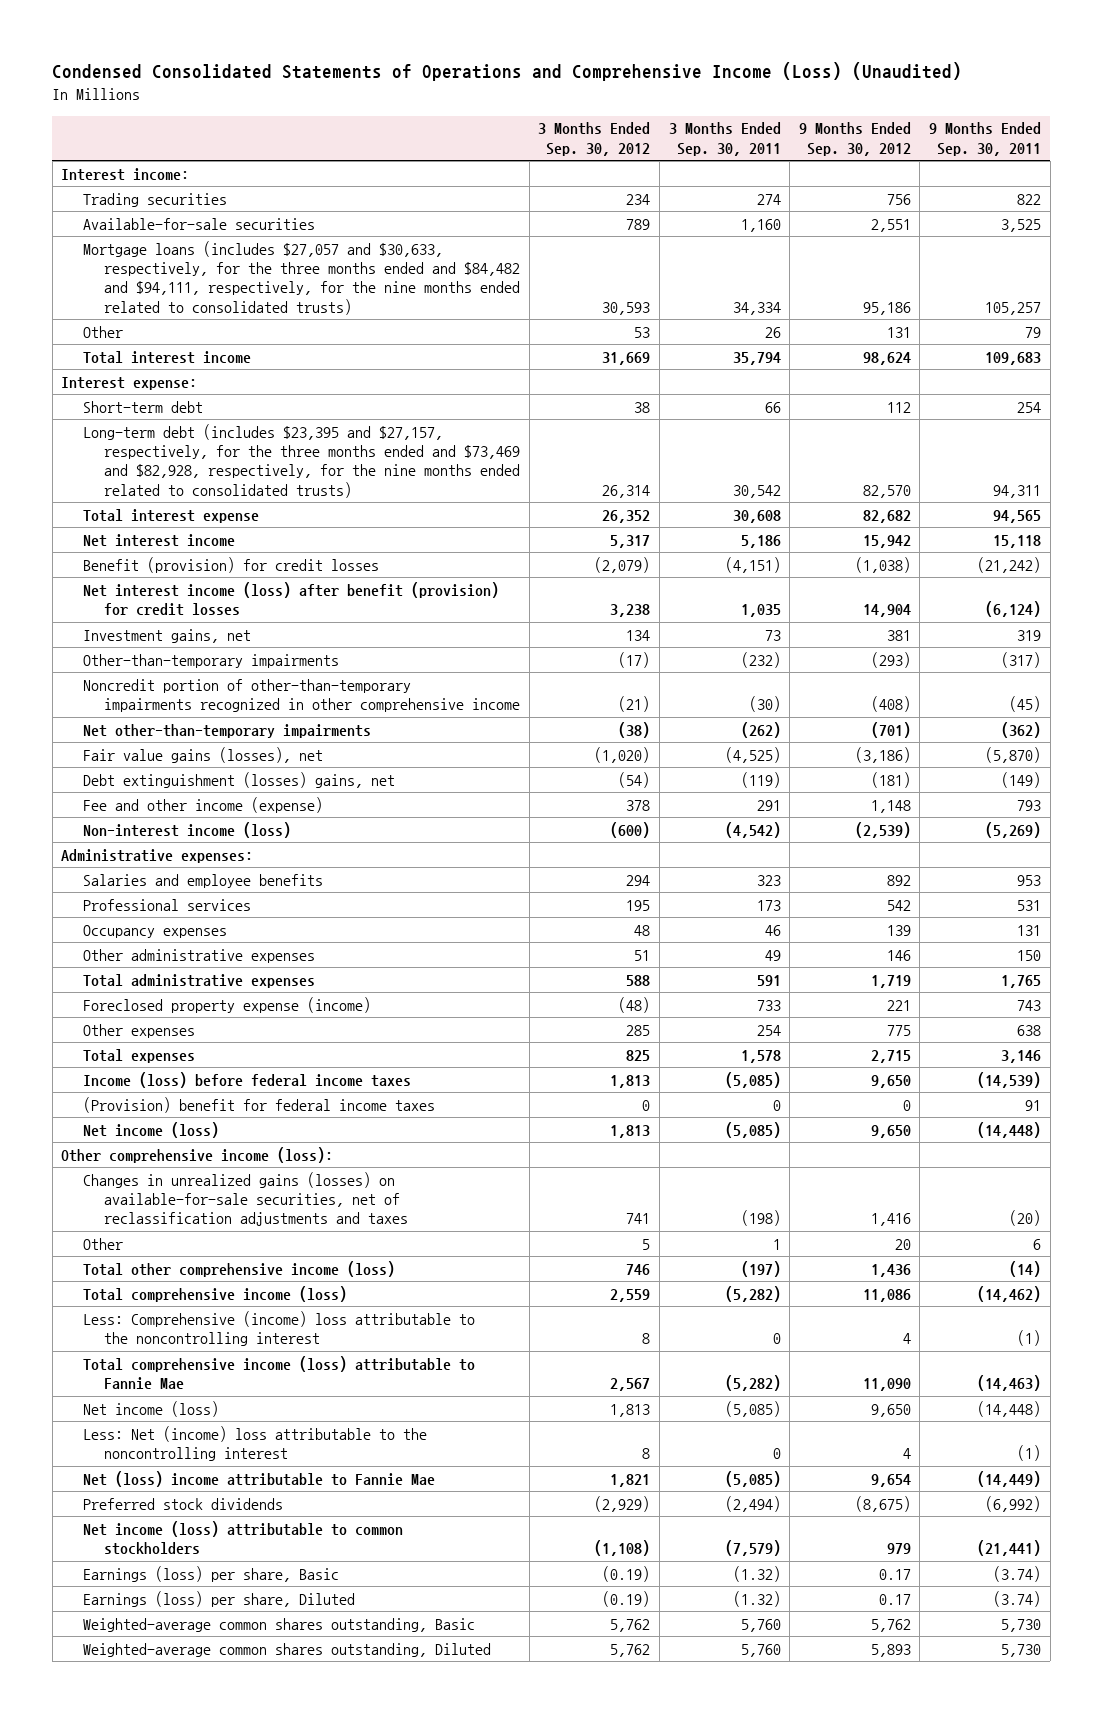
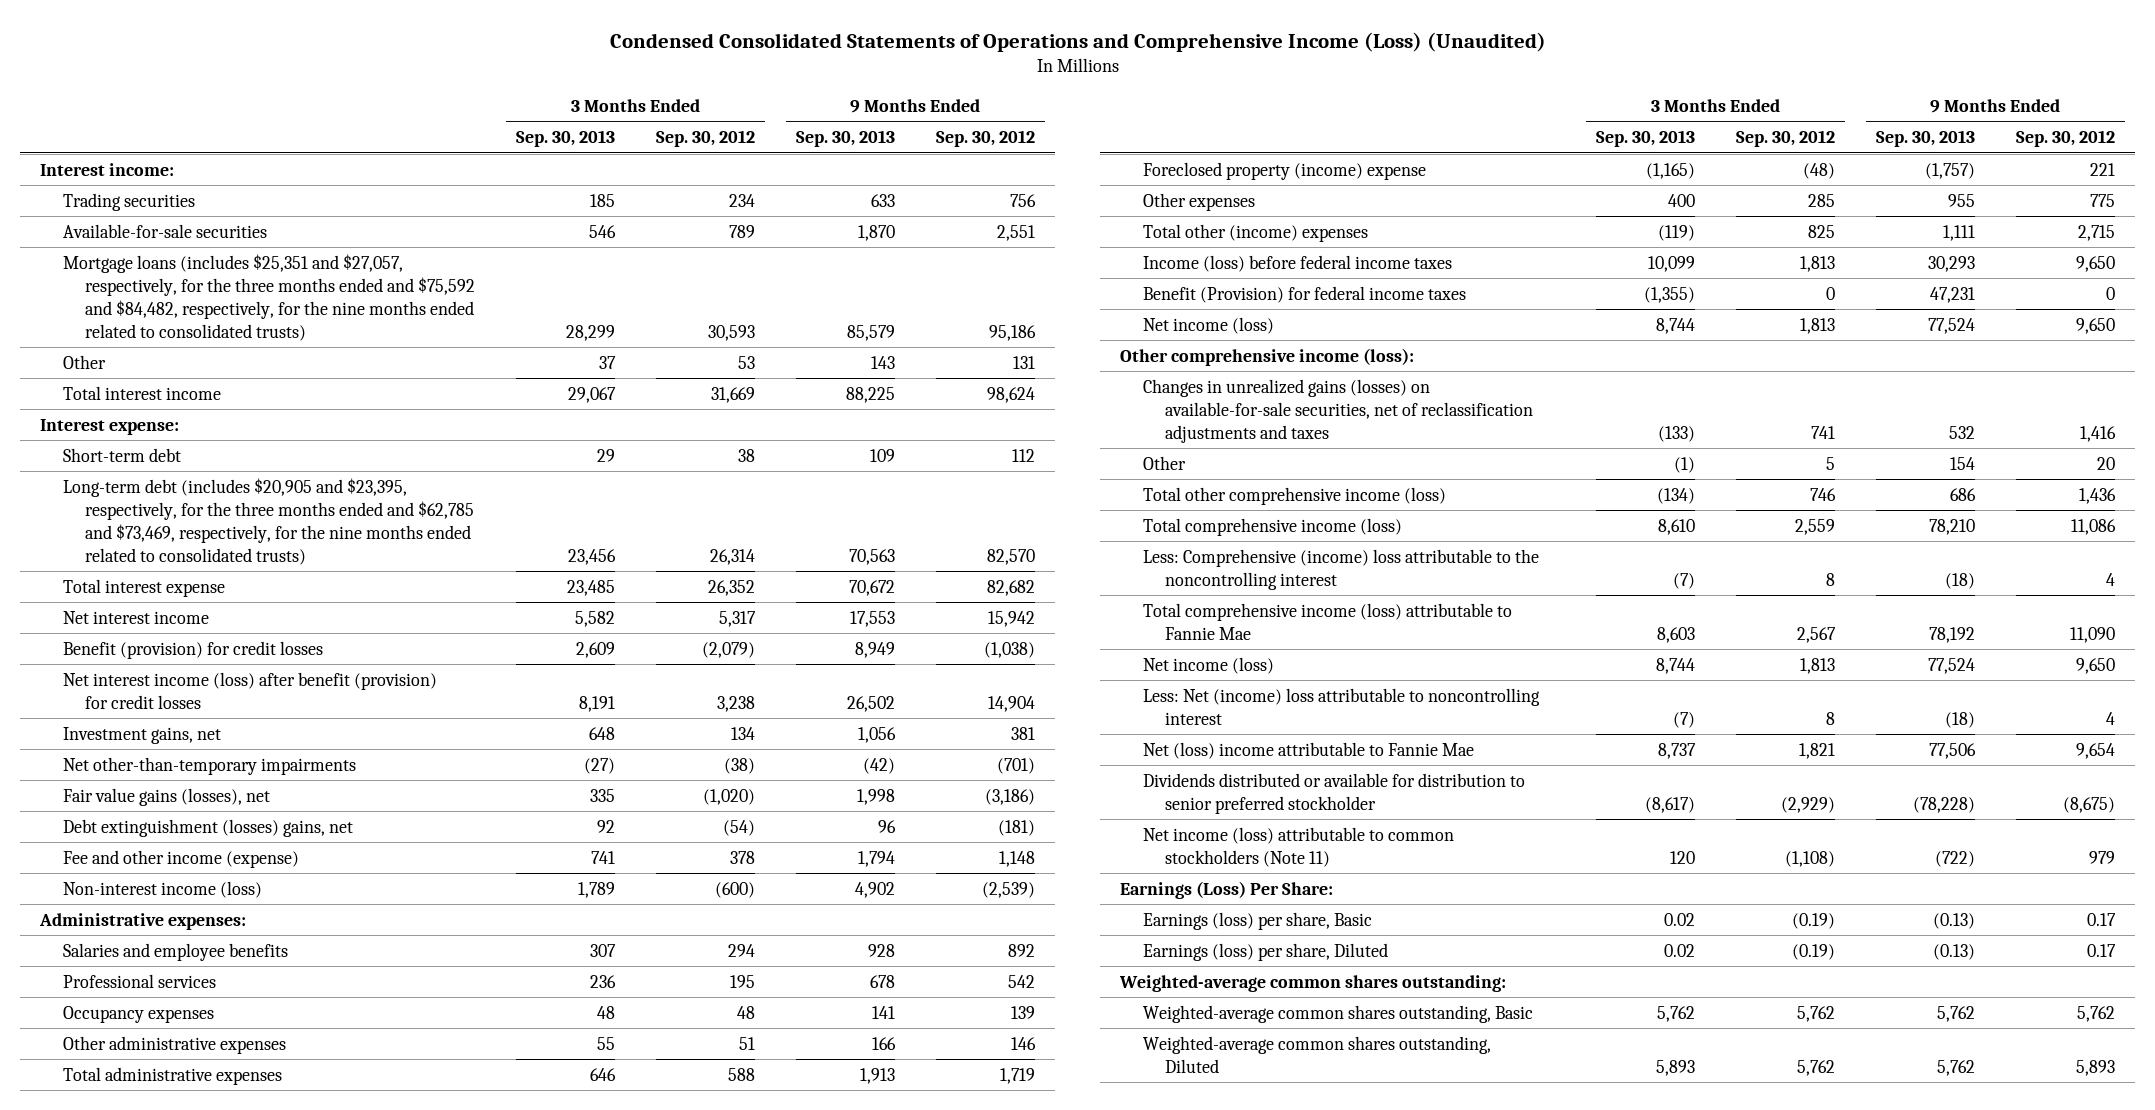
[668,122,781,156] 3 Months Ended Sep. 30, 2011 -> none
[929,122,1042,156] 9 Months Ended Sep. 30, 2011 -> none
none -> [516,130,616,148] Sep. 30, 2013
none -> [795,130,895,148] Sep. 30, 2013
[82,240,521,315] Mortgage loans (includes $27,057 and $30,633, respectively, for the three months ended and $84,482 and $94,111, respectively, for the nine months ended related to consolidated trusts) -> [62,253,476,341] Mortgage loans (includes $25,351 and $27,057, respectively, for the three months ended and $75,592 and $84,482, respectively, for the nine months ended related to consolidated trusts)
[82,423,521,498] Long-term debt (includes $23,395 and $27,157, respectively, for the three months ended and $73,469 and $82,928, respectively, for the nine months ended related to consolidated trusts) -> [62,477,475,565] Long-term debt (includes $20,905 and $23,395, respectively, for the three months ended and $62,785 and $73,469, respectively, for the nine months ended related to consolidated trusts)
[82,653,339,668] Other-than-temporary impairments -> none
[82,678,521,713] Noncredit portion of other-than-temporary impairments recognized in other comprehensive income -> none
[82,996,371,1013] Foreclosed property expense (income) -> [1142,161,1426,180] Foreclosed property (income) expense
[82,1048,195,1063] Total expenses -> [1142,223,1368,242] Total other (income) expenses
[82,1096,435,1113] (Provision) benefit for federal income taxes -> [1142,285,1466,303] Benefit (Provision) for federal income taxes
[82,1425,427,1462] Less: Net (income) loss attributable to the noncontrolling interest -> [1142,687,1540,725] Less: Net (income) loss attributable to noncontrolling interest
[82,1497,283,1510] Preferred stock dividends -> [1142,772,1525,814] Dividends distributed or available for distribution to senior preferred stockholder
[82,1520,403,1556] Net income (loss) attributable to common stockholders -> [1142,826,1454,867] Net income (loss) attributable to common stockholders (Note 11)
none -> [1120,880,1334,899] Earnings (Loss) Per Share:
none -> [1119,974,1507,992] Weighted-average common shares outstanding:

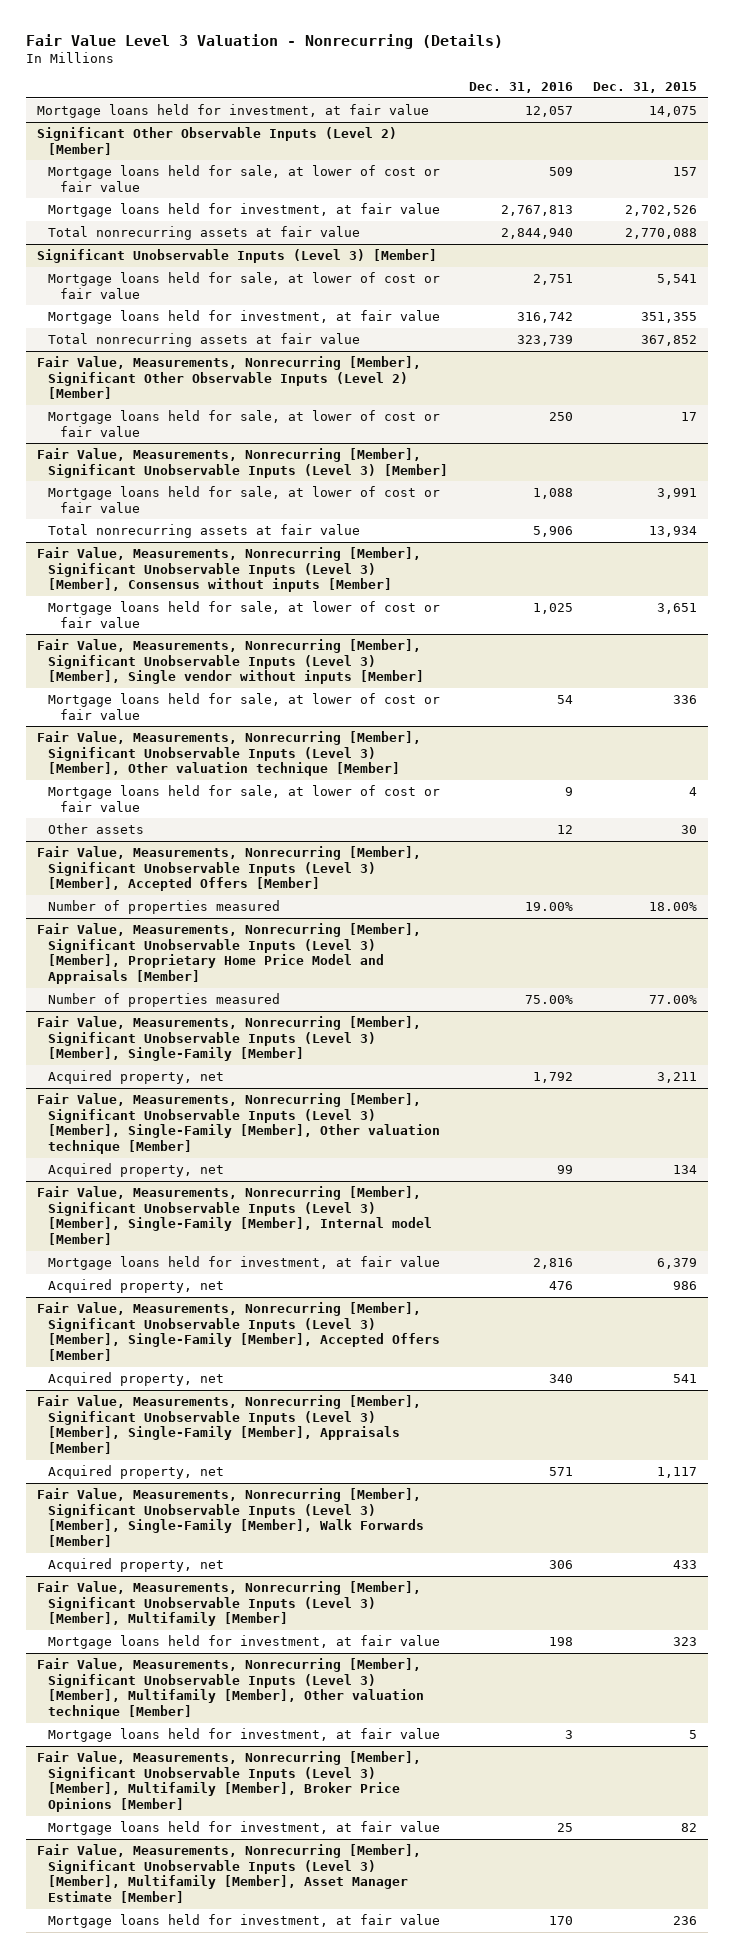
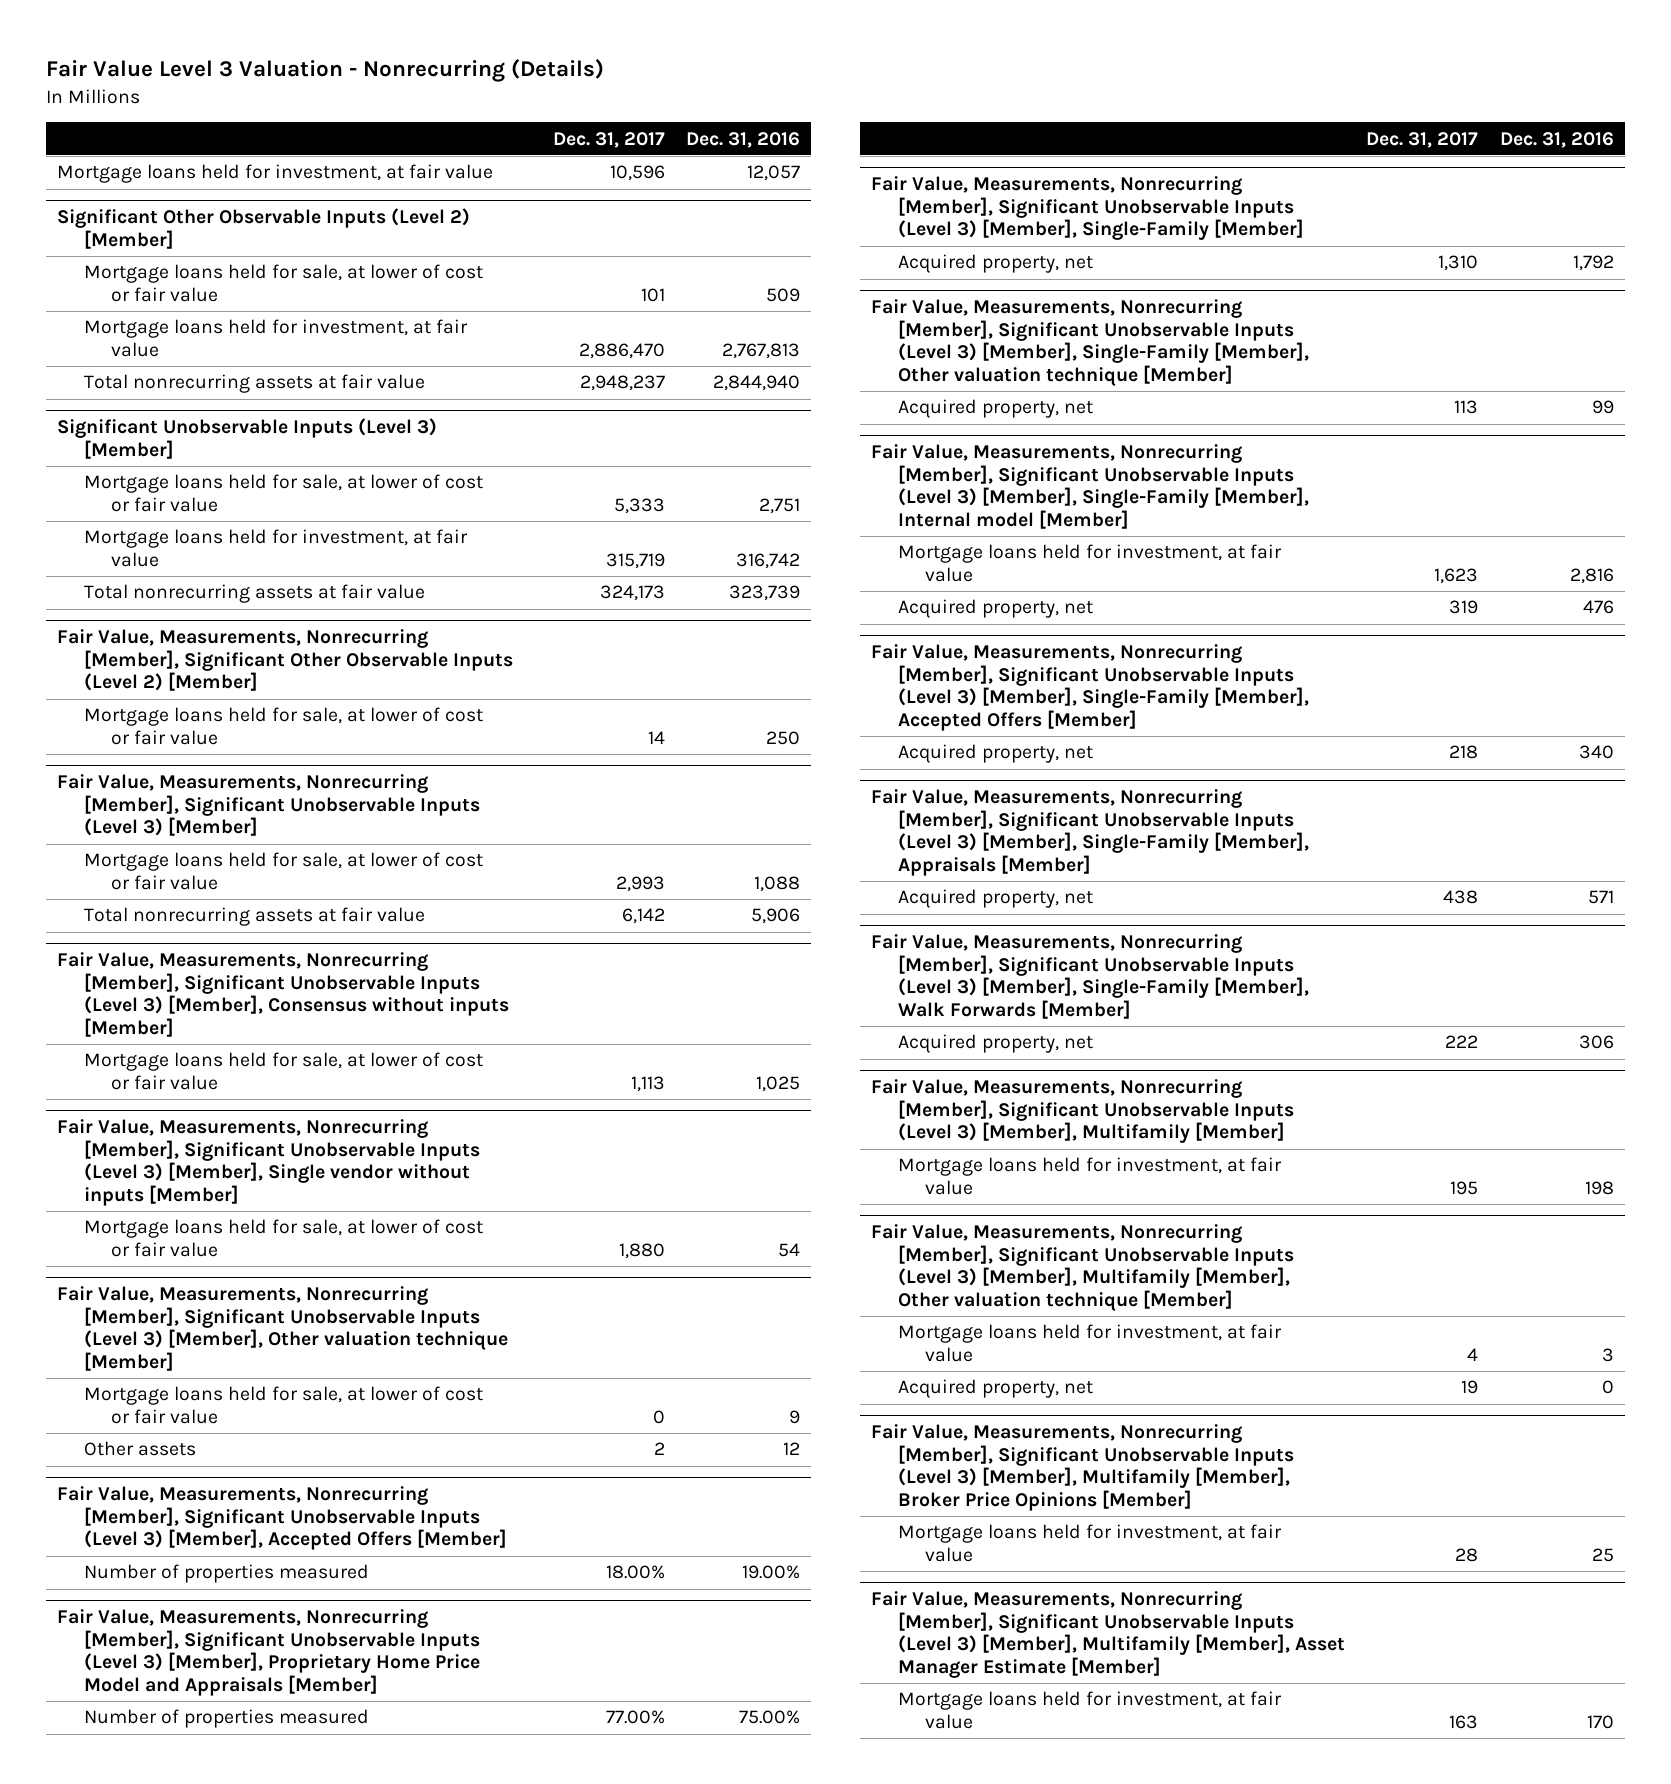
[593,82,698,94] Dec. 31, 2015 -> none
none -> [552,131,665,148] Dec. 31, 2017
none -> [897,1379,1093,1399] Acquired property, net

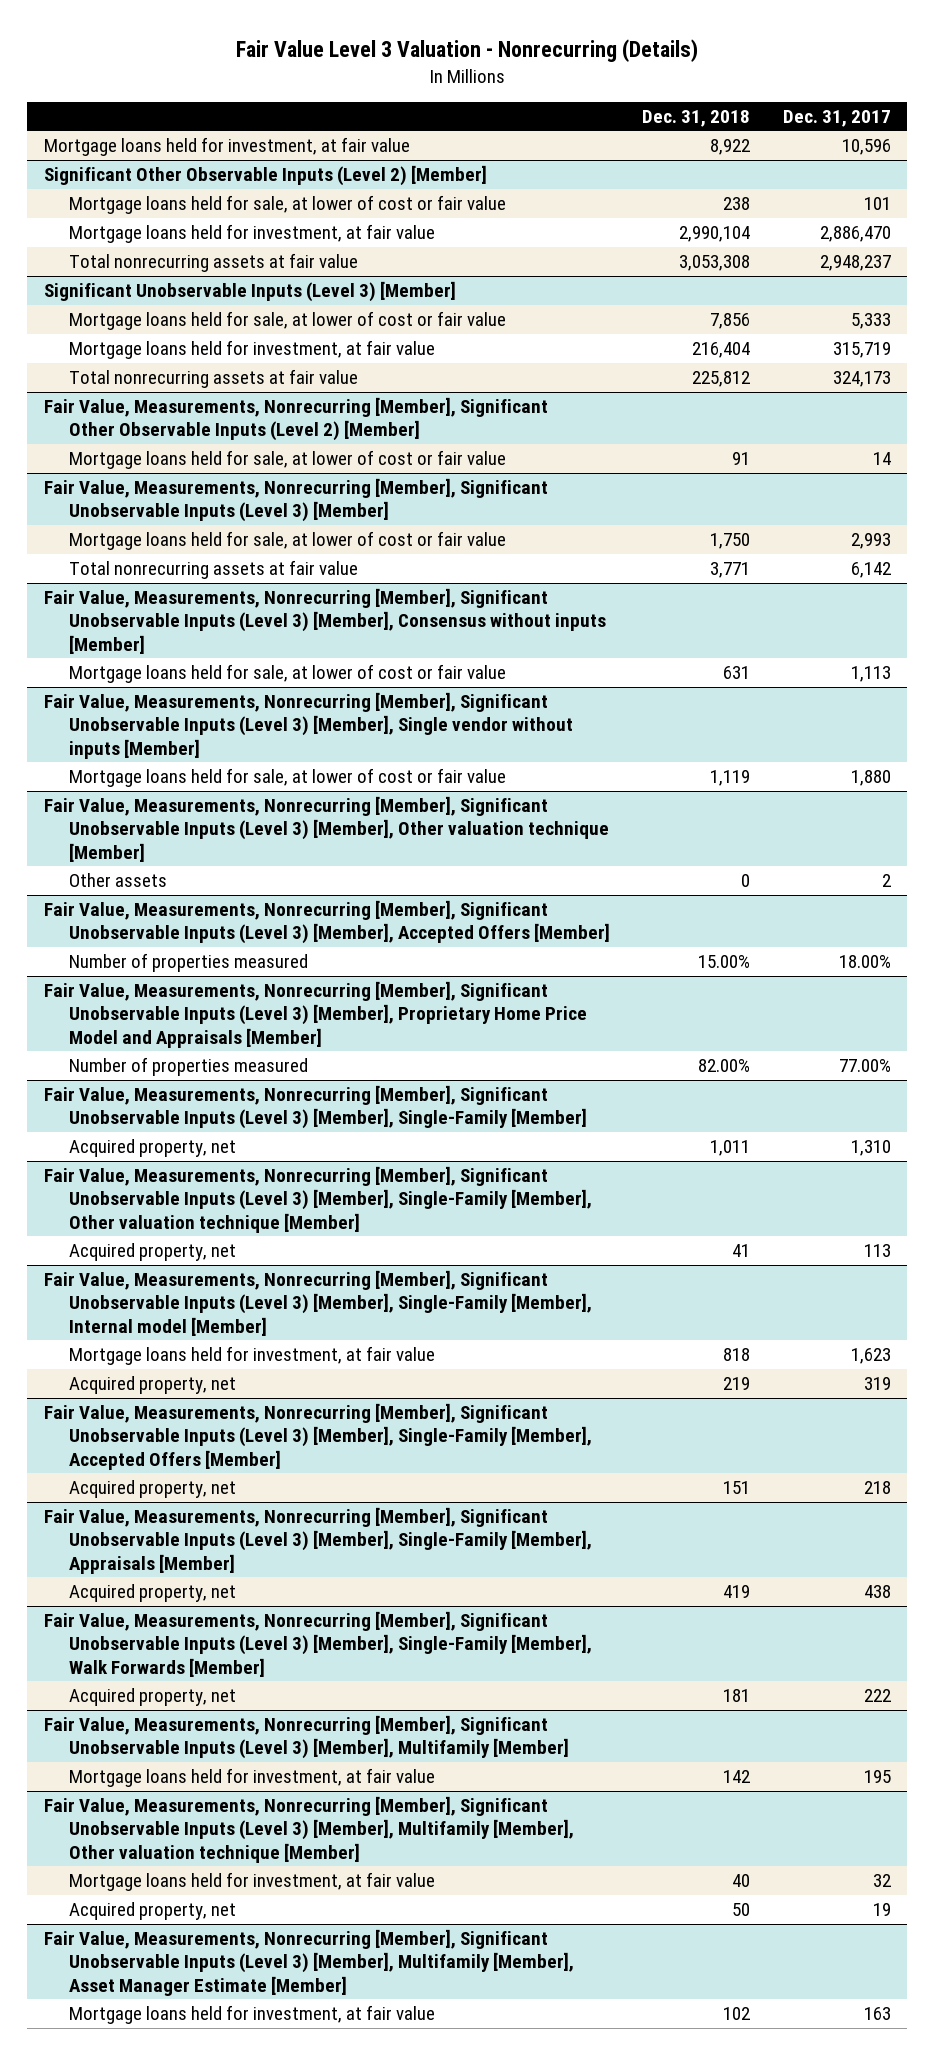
[686,131,801,148] Dec. 31, 2016 -> none
none -> [642,109,751,127] Dec. 31, 2018
[84,1386,484,1425] Mortgage loans held for sale, at lower of cost or fair value -> none
[1467,1348,1479,1362] 4 -> [872,1874,891,1888] 32
[870,1423,1294,1512] Fair Value, Measurements, Nonrecurring [Member], Significant Unobservable Inputs (Level 3) [Member], Multifamily [Member], Broker Price Opinions [Member] -> none
[897,1524,1282,1563] Mortgage loans held for investment, at fair value -> none

